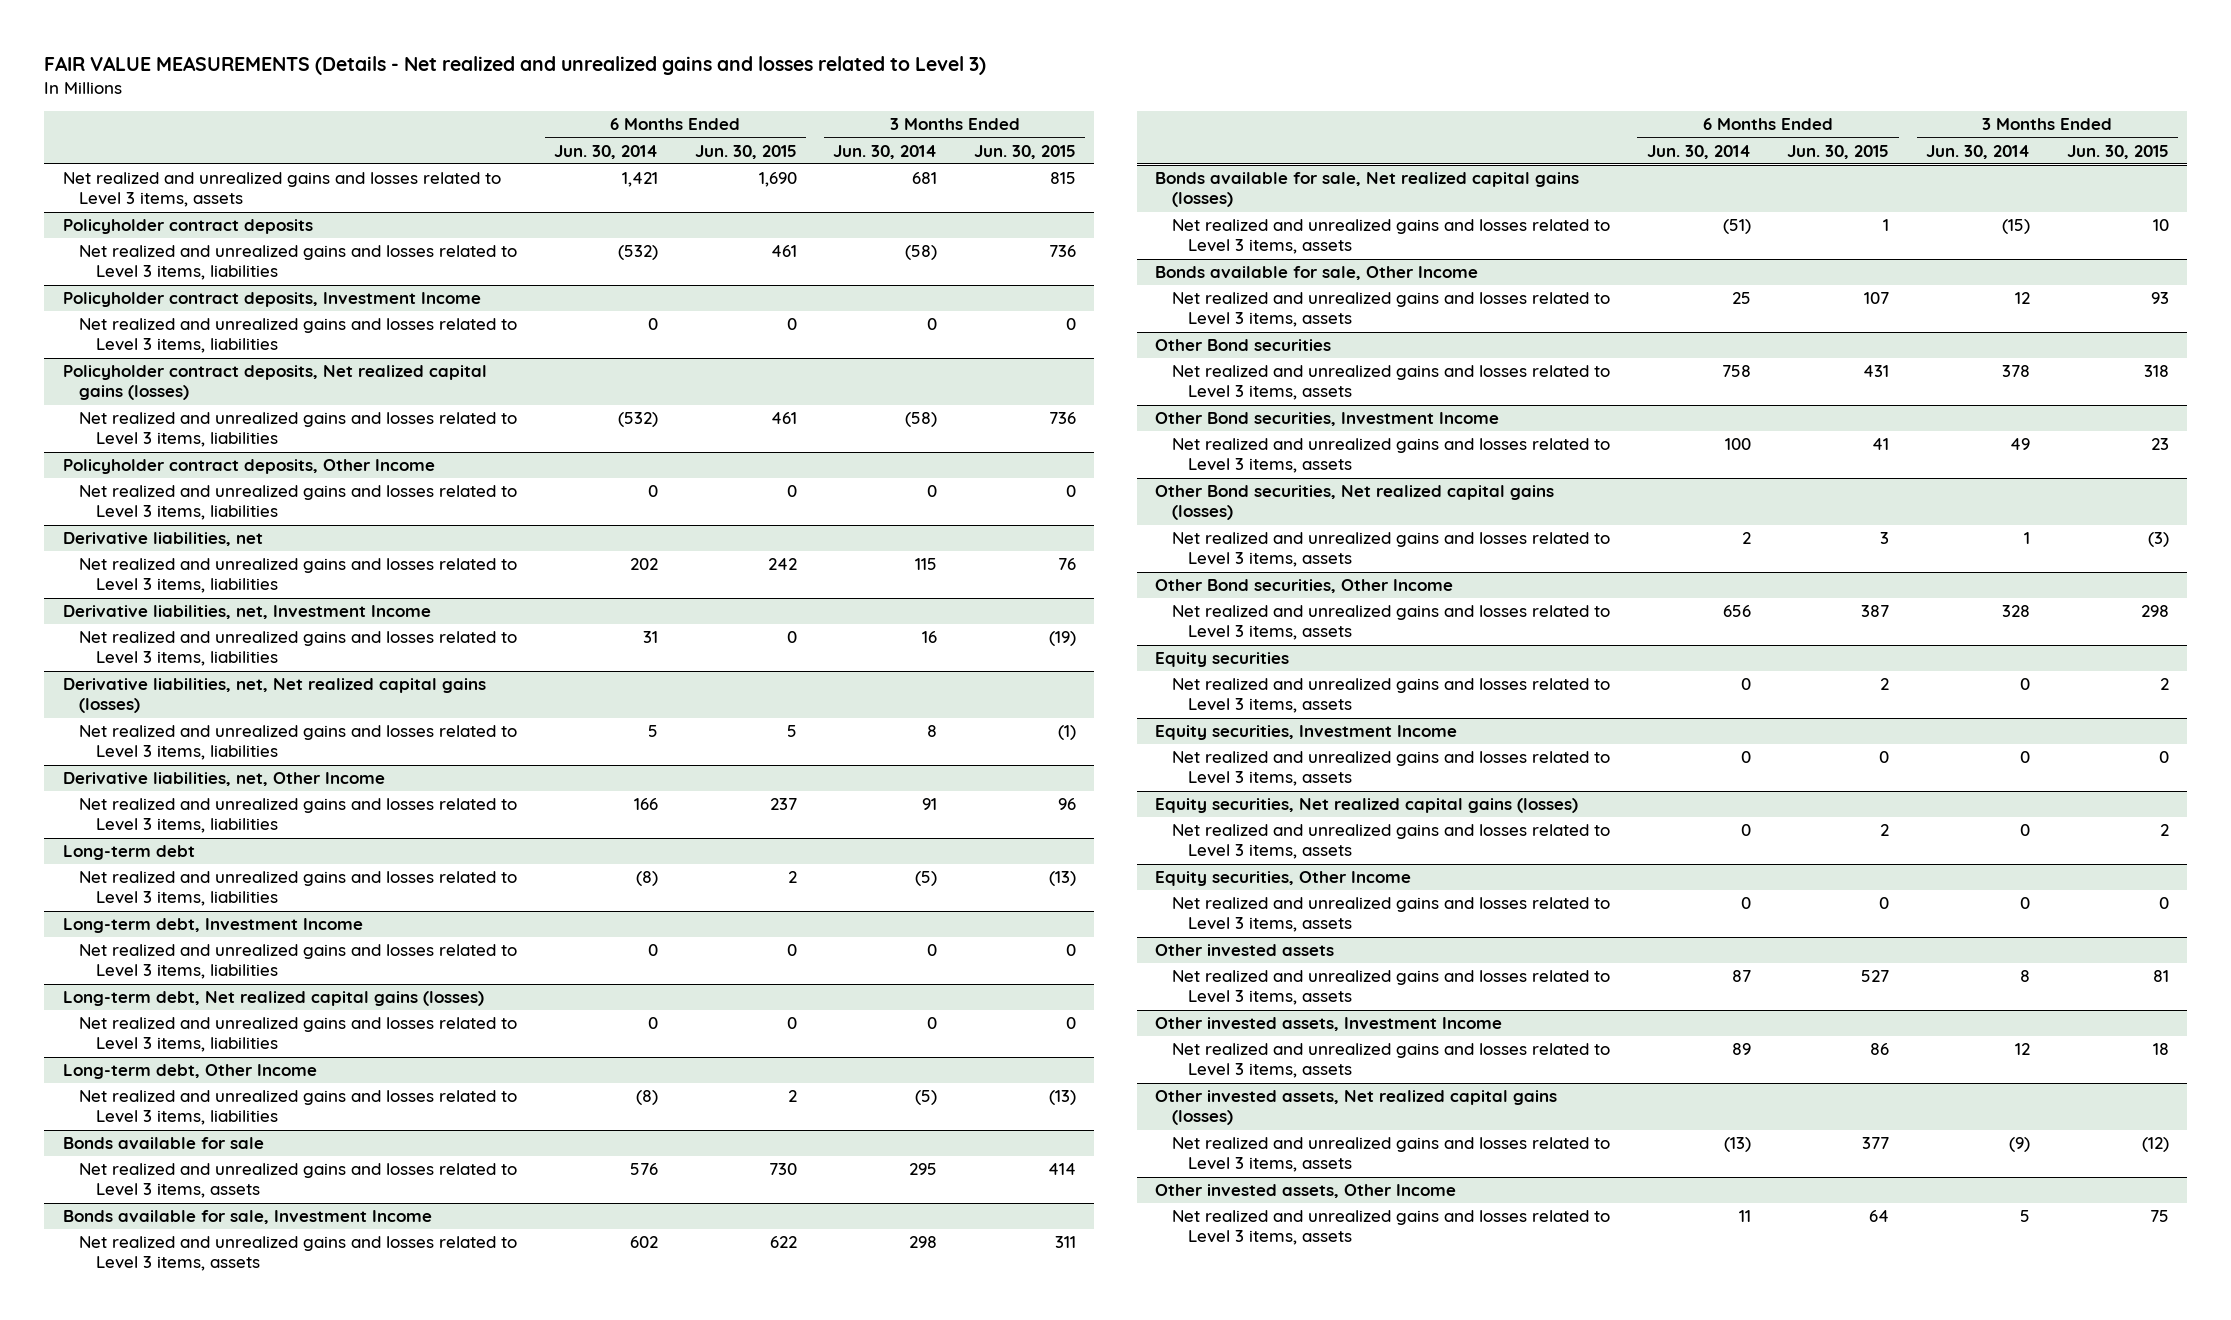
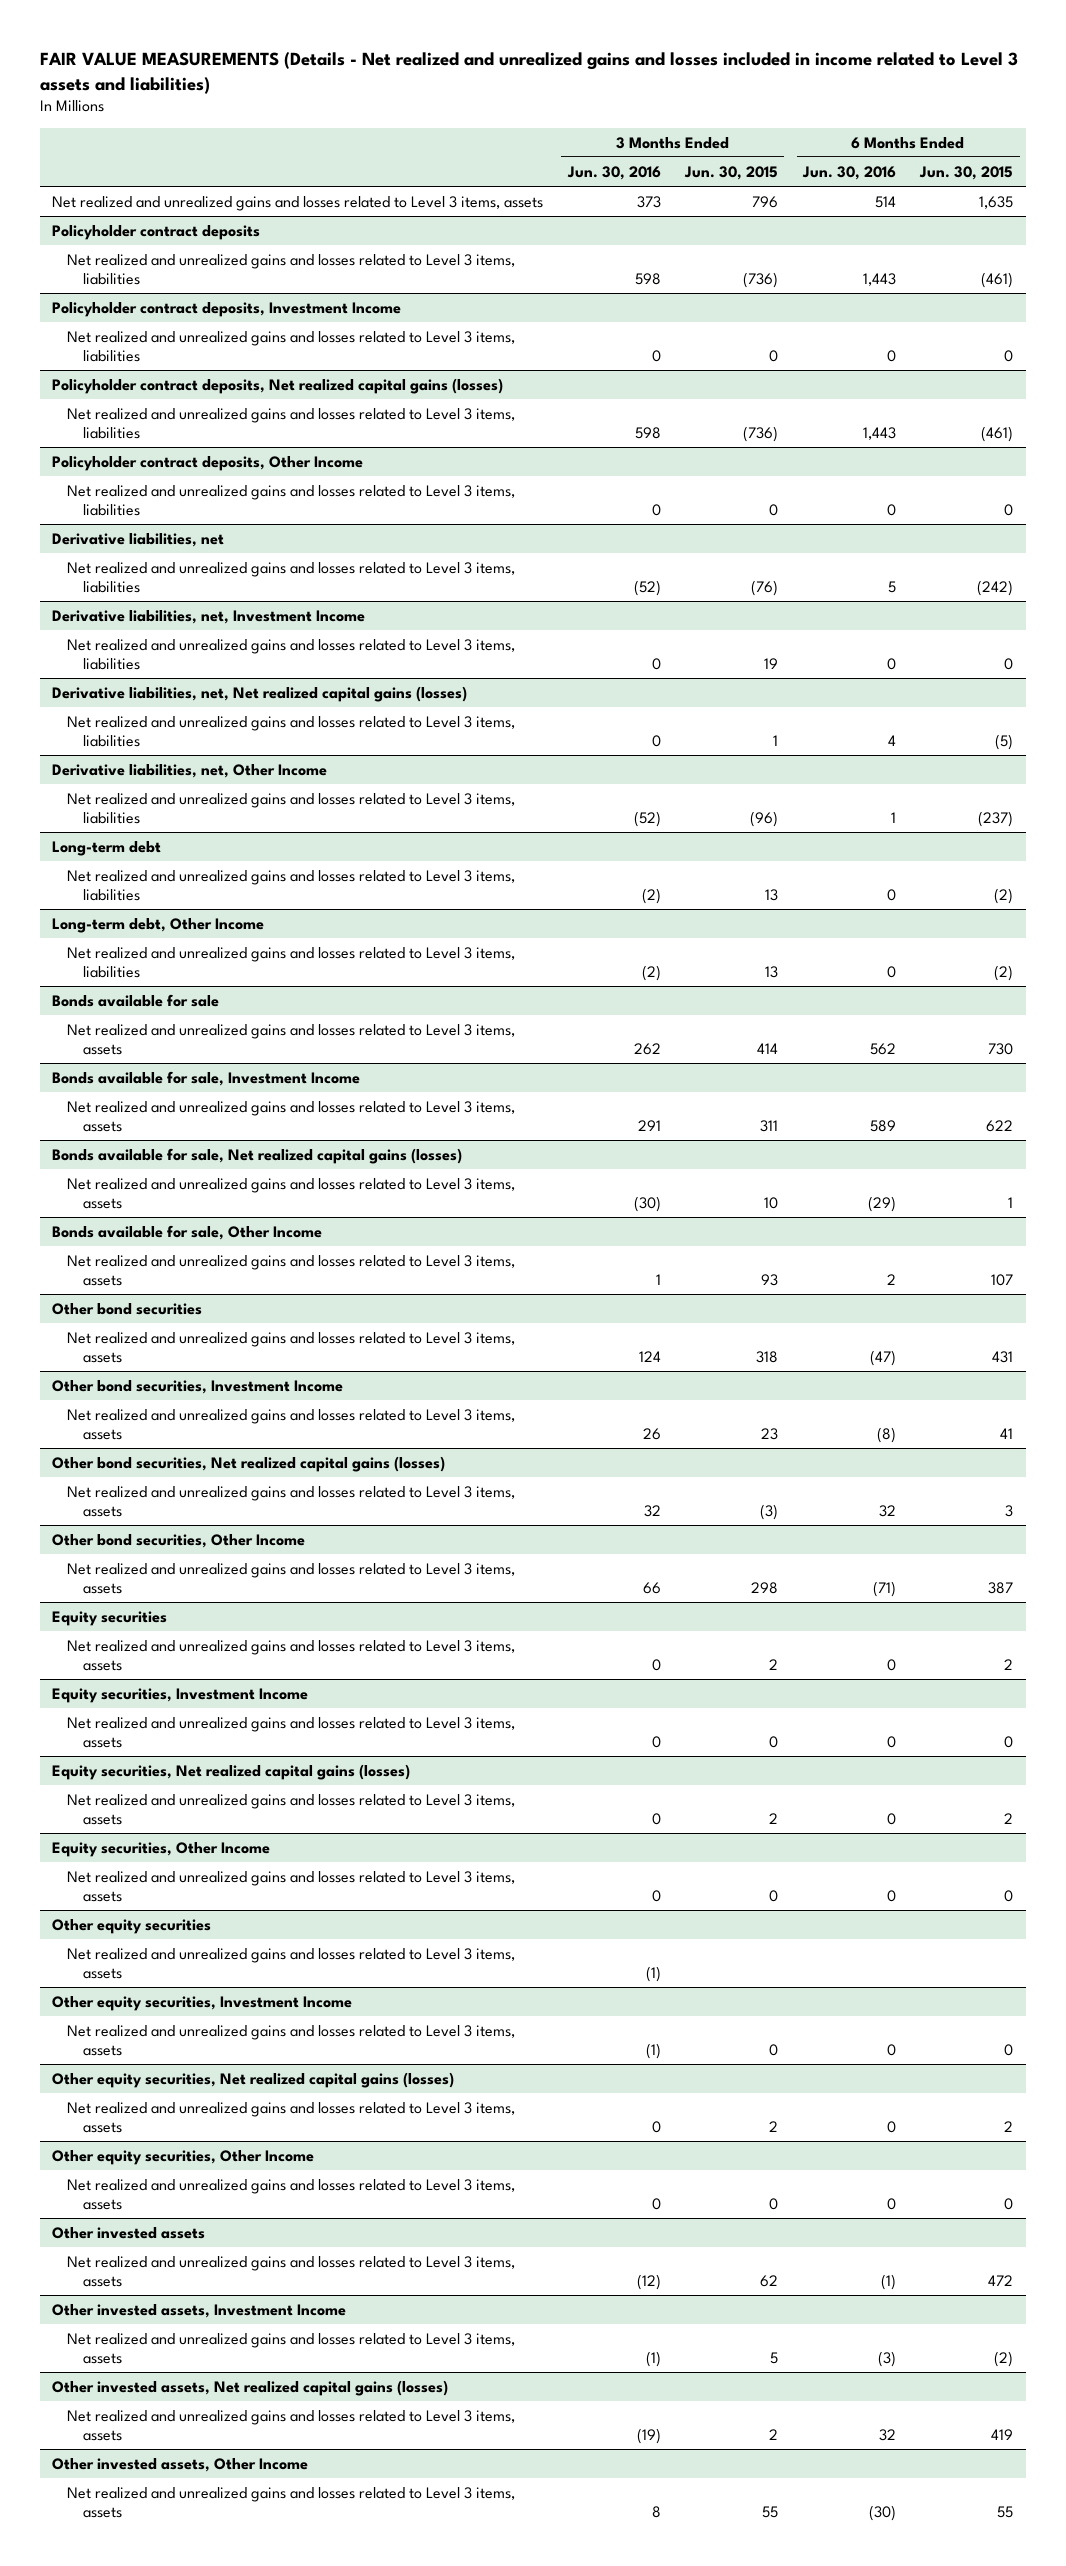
[44,55,987,75] FAIR VALUE MEASUREMENTS (Details - Net realized and unrealized gains and losses related to Level 3) -> [39,51,1018,94] FAIR VALUE MEASUREMENTS (Details - Net realized and unrealized gains and losses included in income related to Level 3 assets and liabilities)
[553,144,658,159] Jun. 30, 2014 -> none
[833,144,938,159] Jun. 30, 2014 -> none
none -> [566,165,661,180] Jun. 30, 2016
none -> [801,165,896,180] Jun. 30, 2016
[758,172,797,188] 1,690 -> [979,195,1014,209] 1,635
[1049,172,1076,185] 815 -> [752,195,779,208] 796
[770,245,797,258] 461 -> [981,271,1014,288] (461)
[1048,245,1076,258] 736 -> [743,271,779,288] (736)
[770,412,797,425] 461 -> [981,425,1014,442] (461)
[1048,412,1076,425] 736 -> [743,425,779,442] (736)
[767,558,797,571] 242 -> [977,579,1014,596] (242)
[1057,558,1076,571] 76 -> [751,579,779,596] (76)
[1048,631,1076,647] (19) -> [764,657,779,669] 19
[786,725,797,738] 5 -> [995,733,1014,750] (5)
[1057,725,1076,741] (1) -> [773,734,779,746] 1
[769,798,797,811] 237 -> [978,810,1014,827] (237)
[1057,798,1076,811] 96 -> [750,810,779,827] (96)
[62,918,363,934] Long-term debt, Investment Income -> none
[79,944,518,980] Net realized and unrealized gains and losses related to Level 3 items, liabilities -> none
[62,991,484,1007] Long-term debt, Net realized capital gains (losses) -> none
[79,1017,518,1053] Net realized and unrealized gains and losses related to Level 3 items, liabilities -> none
[787,871,797,884] 2 -> [994,887,1014,904] (2)
[1048,871,1076,887] (13) -> [765,888,779,901] 13
[787,1090,797,1103] 2 -> [994,964,1014,981] (2)
[1048,1090,1076,1106] (13) -> [765,965,779,978] 13
[1155,339,1332,352] Other Bond securities -> [52,1302,203,1315] Other bond securities
[1155,412,1500,427] Other Bond securities, Investment Income -> [52,1379,344,1394] Other bond securities, Investment Income
[1155,485,1555,521] Other Bond securities, Net realized capital gains (losses) -> [52,1455,446,1472] Other bond securities, Net realized capital gains (losses)
[1155,579,1454,594] Other Bond securities, Other Income -> [52,1533,306,1548] Other bond securities, Other Income
none -> [52,1918,212,1934] Other equity securities
none -> [67,1947,516,1979] Net realized and unrealized gains and losses related to Level 3 items, assets
none -> [52,1995,353,2011] Other equity securities, Investment Income
none -> [67,2024,516,2056] Net realized and unrealized gains and losses related to Level 3 items, assets
none -> [52,2071,455,2088] Other equity securities, Net realized capital gains (losses)
none -> [67,2101,516,2133] Net realized and unrealized gains and losses related to Level 3 items, assets
none -> [52,2149,315,2165] Other equity securities, Other Income
none -> [67,2178,516,2210] Net realized and unrealized gains and losses related to Level 3 items, assets
[1861,970,1890,983] 527 -> [988,2274,1014,2286] 472
[2152,970,2169,983] 81 -> [760,2274,779,2287] 62
[1870,1043,1890,1056] 86 -> [994,2350,1014,2367] (2)
[2152,1043,2169,1056] 18 -> [770,2351,779,2364] 5
[1862,1137,1890,1150] 377 -> [991,2428,1014,2440] 419
[2141,1137,2169,1153] (12) -> [769,2428,779,2440] 2
[1869,1210,1890,1223] 64 -> [997,2505,1014,2518] 55
[2149,1210,2169,1223] 75 -> [762,2505,779,2518] 55

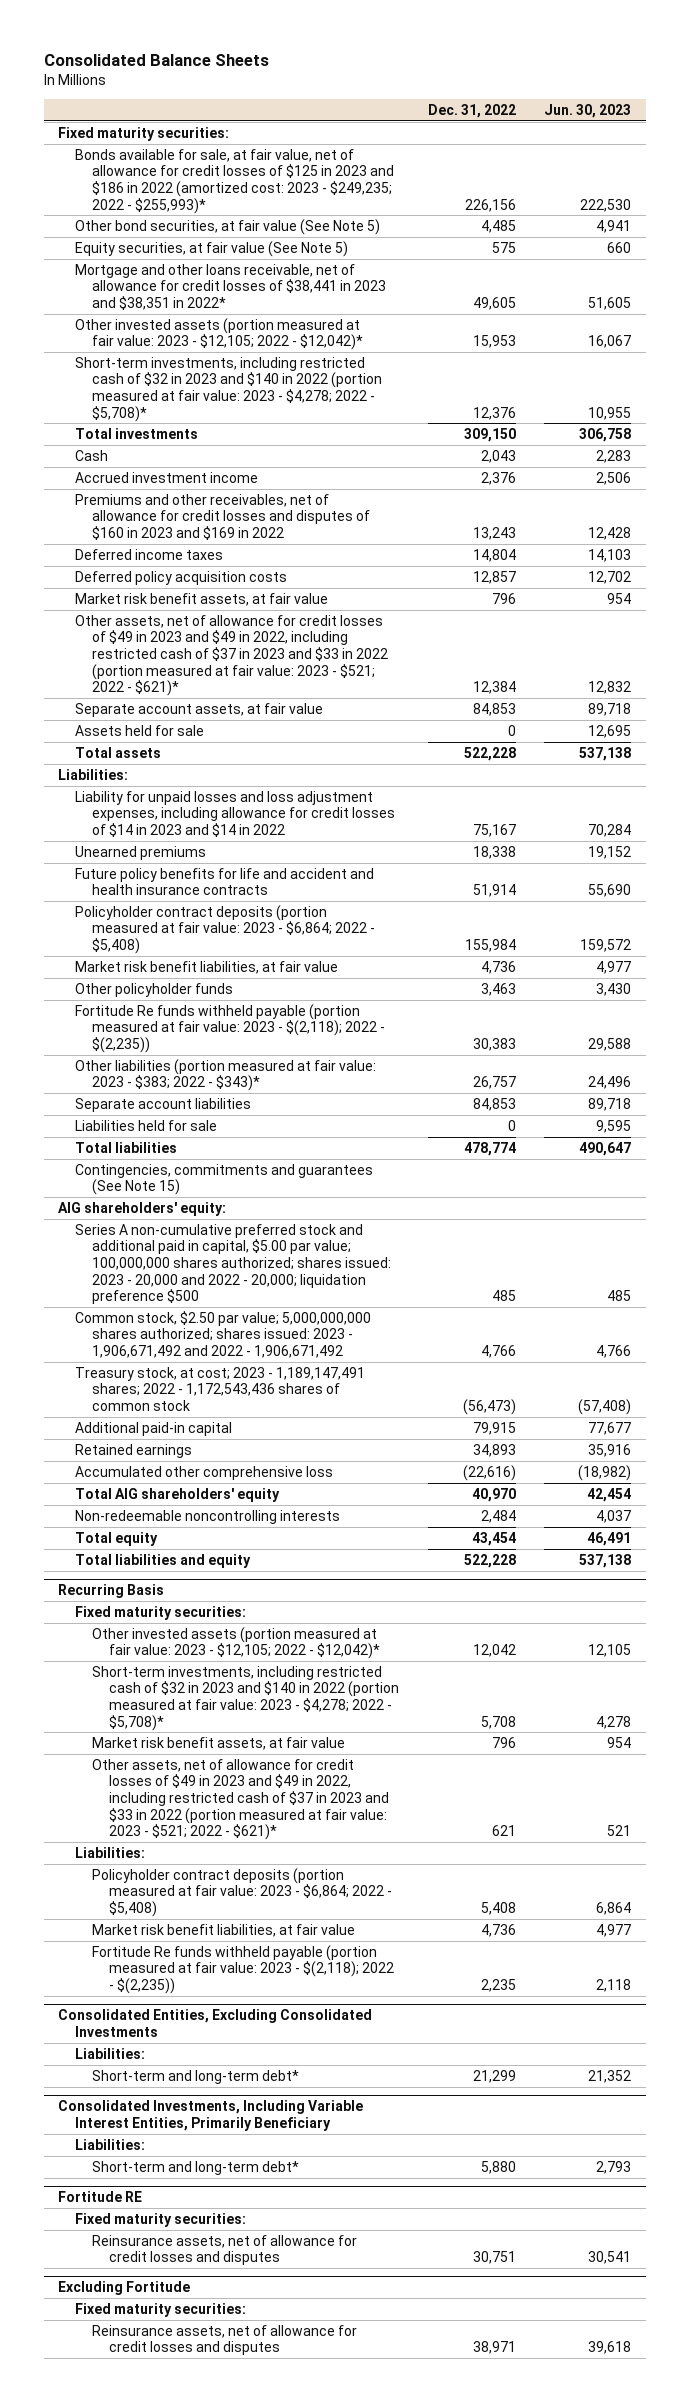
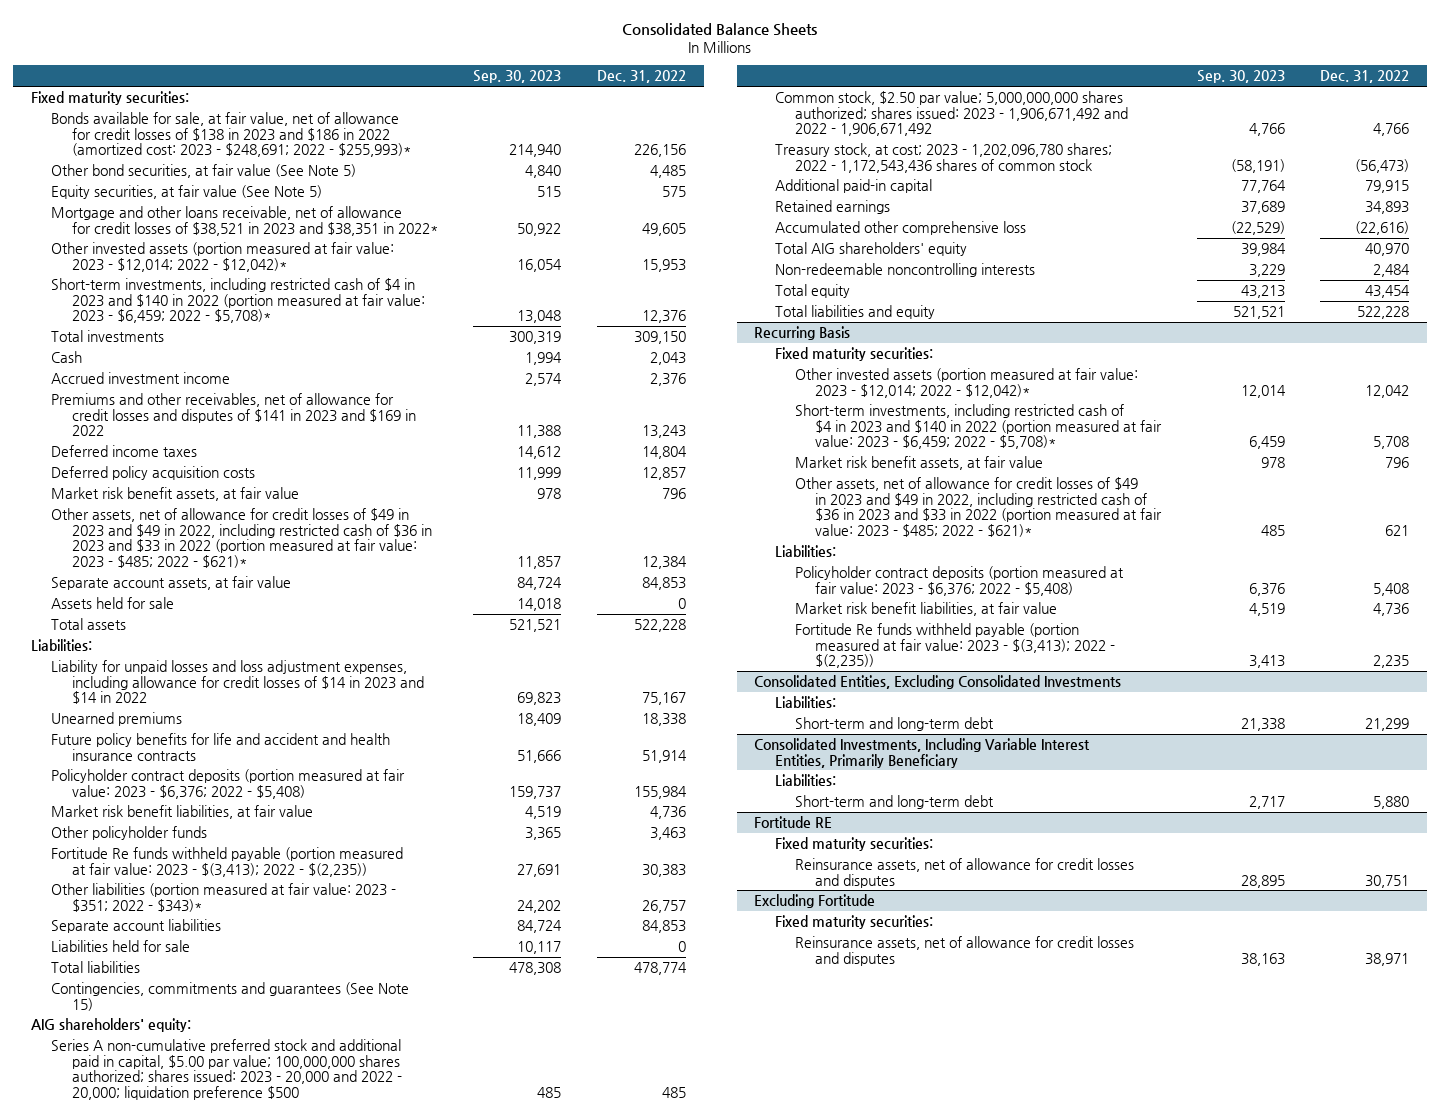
[544,104,632,119] Jun. 30, 2023 -> none
none -> [473,70,562,84] Sep. 30, 2023
[74,148,394,214] Bonds available for sale, at fair value, net of allowance for credit losses of $125 in 2023 and $186 in 2022 (amortized cost: 2023 - $249,235; 2022 - $255,993)* -> [51,112,411,158] Bonds available for sale, at fair value, net of allowance for credit losses of $138 in 2023 and $186 in 2022 (amortized cost: 2023 - $248,691; 2022 - $255,993)*
[74,263,386,311] Mortgage and other loans receivable, net of allowance for credit losses of $38,441 in 2023 and $38,351 in 2022* -> [51,206,438,236] Mortgage and other loans receivable, net of allowance for credit losses of $38,521 in 2023 and $38,351 in 2022*
[74,317,363,351] Other invested assets (portion measured at fair value: 2023 - $12,105; 2022 - $12,042)* -> [51,242,395,272] Other invested assets (portion measured at fair value: 2023 - $12,014; 2022 - $12,042)*
[74,356,382,422] Short-term investments, including restricted cash of $32 in 2023 and $140 in 2022 (portion measured at fair value: 2023 - $4,278; 2022 - $5,708)* -> [51,278,425,324] Short-term investments, including restricted cash of $4 in 2023 and $140 in 2022 (portion measured at fair value: 2023 - $6,459; 2022 - $5,708)*
[74,493,370,541] Premiums and other receivables, net of allowance for credit losses and disputes of $160 in 2023 and $169 in 2022 -> [51,393,416,437] Premiums and other receivables, net of allowance for credit losses and disputes of $141 in 2023 and $169 in 2022
[74,614,388,697] Other assets, net of allowance for credit losses of $49 in 2023 and $49 in 2022, including restricted cash of $37 in 2023 and $33 in 2022 (portion measured at fair value: 2023 - $521; 2022 - $621)* -> [51,508,432,568] Other assets, net of allowance for credit losses of $49 in 2023 and $49 in 2022, including restricted cash of $36 in 2023 and $33 in 2022 (portion measured at fair value: 2023 - $485; 2022 - $621)*
[74,904,375,955] Policyholder contract deposits (portion measured at fair value: 2023 - $6,864; 2022 - $5,408) -> [51,769,406,799] Policyholder contract deposits (portion measured at fair value: 2023 - $6,376; 2022 - $5,408)
[74,1003,385,1054] Fortitude Re funds withheld payable (portion measured at fair value: 2023 - $(2,118); 2022 - $(2,235)) -> [51,847,404,877] Fortitude Re funds withheld payable (portion measured at fair value: 2023 - $(3,413); 2022 - $(2,235))
[74,1058,376,1092] Other liabilities (portion measured at fair value: 2023 - $383; 2022 - $343)* -> [51,883,397,912] Other liabilities (portion measured at fair value: 2023 - $351; 2022 - $343)*
[74,1366,365,1412] Treasury stock, at cost; 2023 - 1,189,147,491 shares; 2022 - 1,172,543,436 shares of common stock -> [774,143,1112,173] Treasury stock, at cost; 2023 - 1,202,096,780 shares; 2022 - 1,172,543,436 shares of common stock
[91,1626,380,1660] Other invested assets (portion measured at fair value: 2023 - $12,105; 2022 - $12,042)* -> [794,368,1138,398] Other invested assets (portion measured at fair value: 2023 - $12,014; 2022 - $12,042)*
[91,1665,399,1731] Short-term investments, including restricted cash of $32 in 2023 and $140 in 2022 (portion measured at fair value: 2023 - $4,278; 2022 - $5,708)* -> [794,404,1163,450] Short-term investments, including restricted cash of $4 in 2023 and $140 in 2022 (portion measured at fair value: 2023 - $6,459; 2022 - $5,708)*
[91,1758,389,1841] Other assets, net of allowance for credit losses of $49 in 2023 and $49 in 2022, including restricted cash of $37 in 2023 and $33 in 2022 (portion measured at fair value: 2023 - $521; 2022 - $621)* -> [794,477,1163,537] Other assets, net of allowance for credit losses of $49 in 2023 and $49 in 2022, including restricted cash of $36 in 2023 and $33 in 2022 (portion measured at fair value: 2023 - $485; 2022 - $621)*
[91,1867,392,1918] Policyholder contract deposits (portion measured at fair value: 2023 - $6,864; 2022 - $5,408) -> [794,566,1124,596] Policyholder contract deposits (portion measured at fair value: 2023 - $6,376; 2022 - $5,408)
[91,1944,394,1995] Fortitude Re funds withheld payable (portion measured at fair value: 2023 - $(2,118); 2022 - $(2,235)) -> [794,623,1116,669] Fortitude Re funds withheld payable (portion measured at fair value: 2023 - $(3,413); 2022 - $(2,235))
[91,2069,299,2084] Short-term and long-term debt* -> [794,717,994,732] Short-term and long-term debt
[91,2160,299,2175] Short-term and long-term debt* -> [794,795,994,810] Short-term and long-term debt

